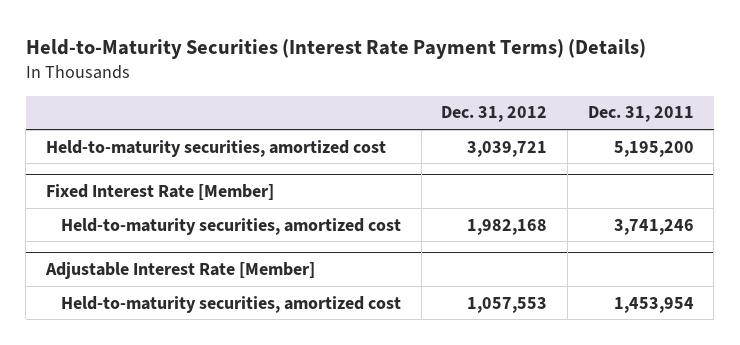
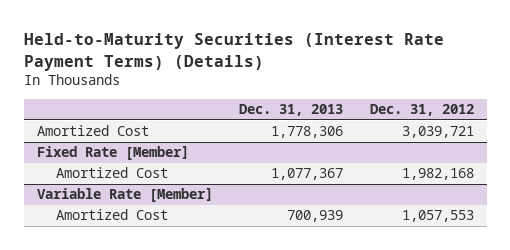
[587,106,694,123] Dec. 31, 2011 -> none
none -> [239,104,344,117] Dec. 31, 2013
[45,261,316,279] Adjustable Interest Rate [Member] -> none
[46,139,387,157] Held-to-maturity securities, amortized cost -> [36,125,149,137] Amortized Cost
[46,183,275,200] Fixed Interest Rate [Member] -> [36,146,189,161] Fixed Rate [Member]
[60,217,401,235] Held-to-maturity securities, amortized cost -> [55,167,168,179] Amortized Cost
none -> [36,188,213,203] Variable Rate [Member]
[60,295,401,313] Held-to-maturity securities, amortized cost -> [55,209,168,221] Amortized Cost

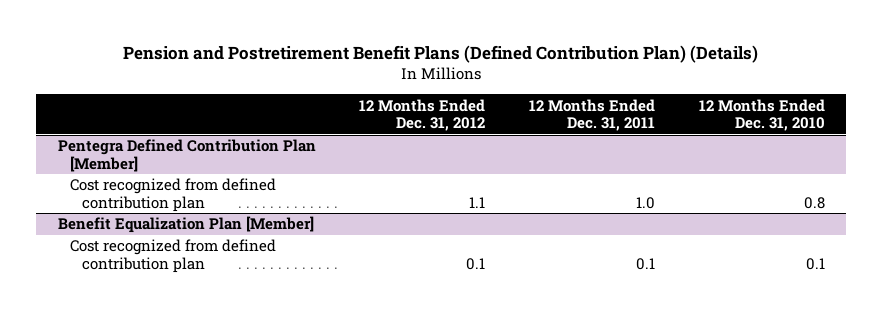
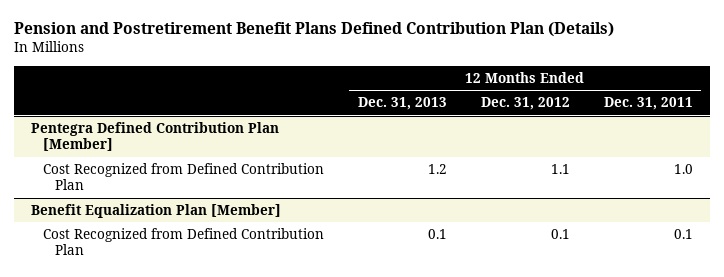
[123,45,759,64] Pension and Postretirement Benefit Plans (Defined Contribution Plan) (Details) -> [13,22,614,38] Pension and Postretirement Benefit Plans Defined Contribution Plan (Details)
[698,98,825,131] 12 Months Ended Dec. 31, 2010 -> none
none -> [357,97,447,111] Dec. 31, 2013
[69,178,276,212] Cost recognized from defined contribution plan -> [42,163,324,191] Cost Recognized from Defined Contribution Plan
[69,239,276,273] Cost recognized from defined contribution plan -> [42,228,324,256] Cost Recognized from Defined Contribution Plan

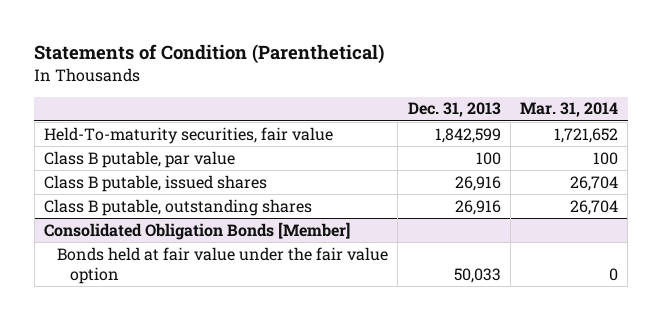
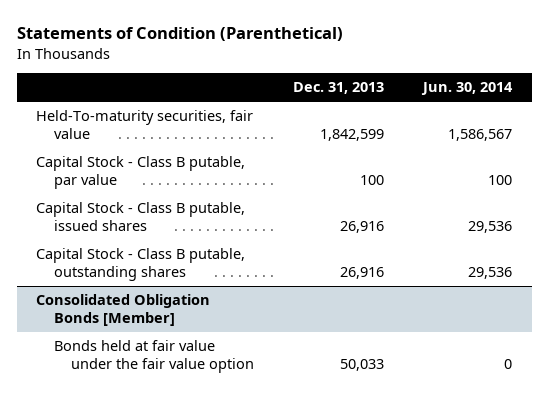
[520,102,619,118] Mar. 31, 2014 -> none
none -> [421,82,514,96] Jun. 30, 2014
[43,150,235,168] Class B putable, par value -> [36,156,246,190] Capital Stock - Class B putable, par value
[43,174,267,192] Class B putable, issued shares -> [36,202,246,232] Capital Stock - Class B putable, issued shares
[43,198,312,216] Class B putable, outstanding shares -> [36,248,246,282] Capital Stock - Class B putable, outstanding shares

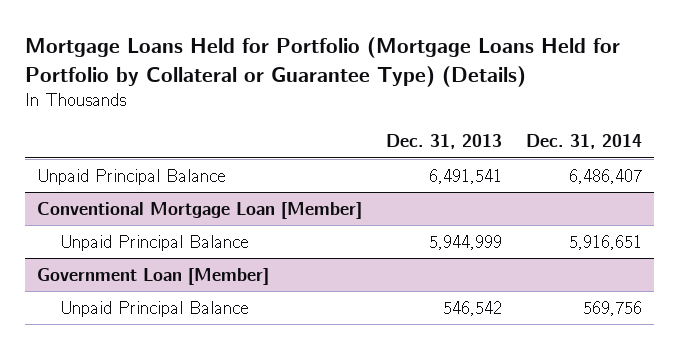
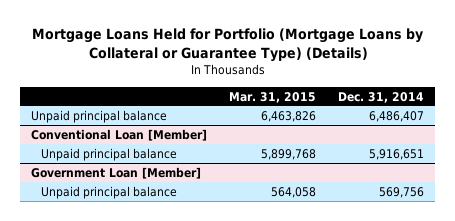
[24,37,620,87] Mortgage Loans Held for Portfolio (Mortgage Loans Held for Portfolio by Collateral or Guarantee Type) (Details) -> [31,28,423,62] Mortgage Loans Held for Portfolio (Mortgage Loans by Collateral or Guarantee Type) (Details)
[386,134,503,150] Dec. 31, 2013 -> none
none -> [229,91,317,103] Mar. 31, 2015
[37,168,226,185] Unpaid Principal Balance -> [31,109,168,123] Unpaid principal balance
[37,201,363,219] Conventional Mortgage Loan [Member] -> [31,128,208,141] Conventional Loan [Member]
[60,234,249,251] Unpaid Principal Balance -> [40,147,177,161] Unpaid principal balance
[60,300,249,317] Unpaid Principal Balance -> [40,185,177,199] Unpaid principal balance

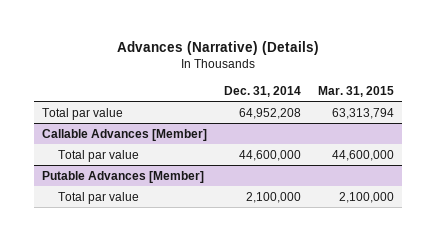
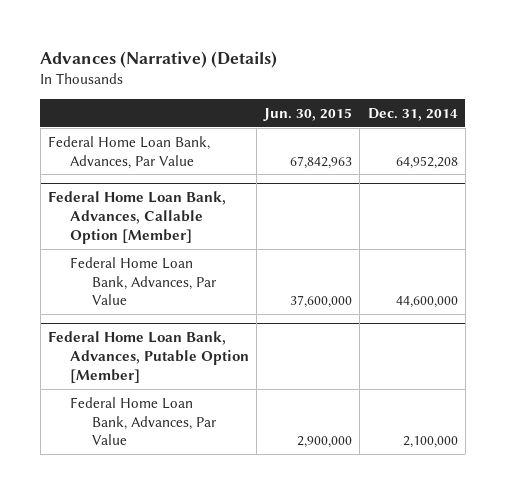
[317,85,394,97] Mar. 31, 2015 -> none
none -> [263,107,353,121] Jun. 30, 2015
[42,107,124,120] Total par value -> [47,135,210,169] Federal Home Loan Bank, Advances, Par Value
[42,128,208,141] Callable Advances [Member] -> [47,191,226,244] Federal Home Loan Bank, Advances, Callable Option [Member]
[58,149,140,162] Total par value -> [70,256,218,306] Federal Home Loan Bank, Advances, Par Value
[42,170,205,183] Putable Advances [Member] -> [47,331,250,383] Federal Home Loan Bank, Advances, Putable Option [Member]
[58,191,140,204] Total par value -> [70,396,218,446] Federal Home Loan Bank, Advances, Par Value

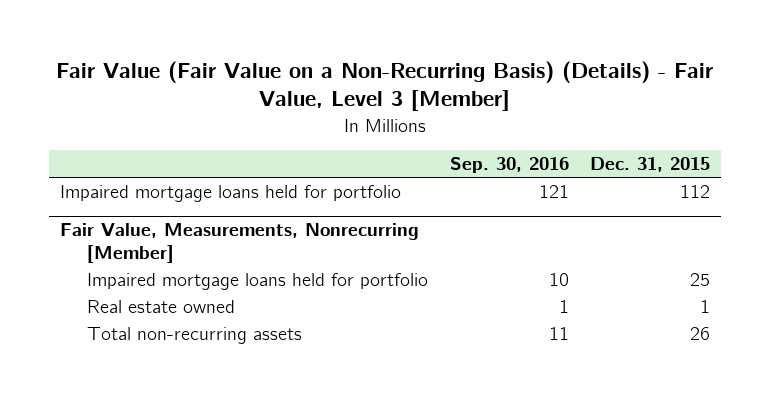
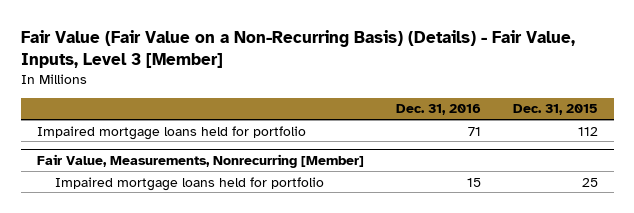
[56,60,714,112] Fair Value (Fair Value on a Non-Recurring Basis) (Details) - Fair Value, Level 3 [Member] -> [20,29,575,68] Fair Value (Fair Value on a Non-Recurring Basis) (Details) - Fair Value, Inputs, Level 3 [Member]
[449,157,569,174] Sep. 30, 2016 -> none
none -> [395,104,481,116] Dec. 31, 2016
[86,300,235,314] Real estate owned -> none
[86,327,302,345] Total non-recurring assets -> none

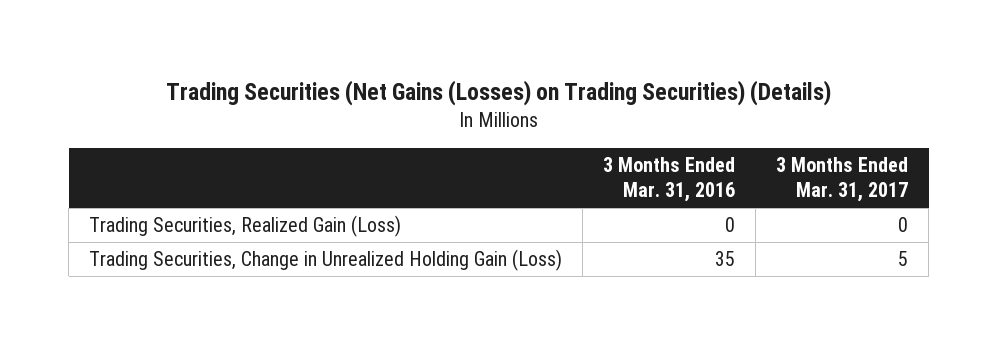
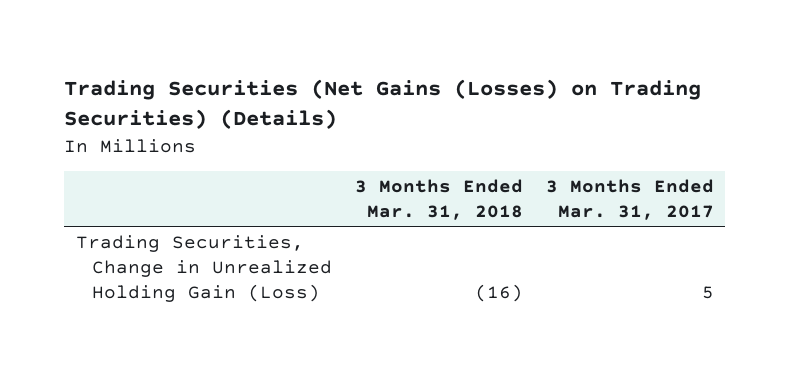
[603,156,736,203] 3 Months Ended Mar. 31, 2016 -> none
none -> [355,179,524,220] 3 Months Ended Mar. 31, 2018
[89,215,402,238] Trading Securities, Realized Gain (Loss) -> none

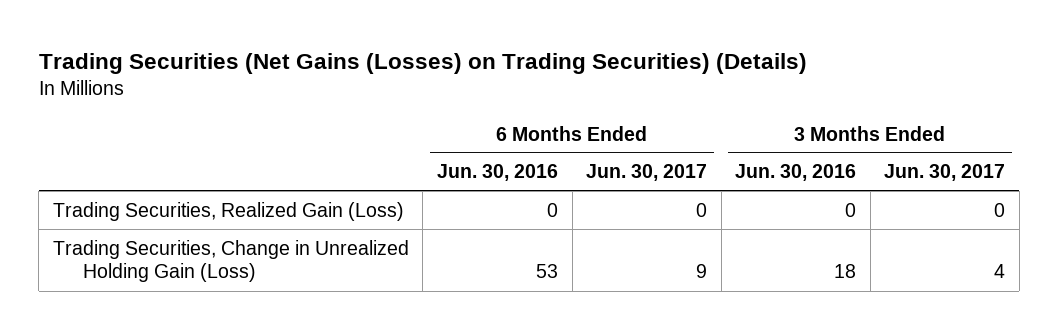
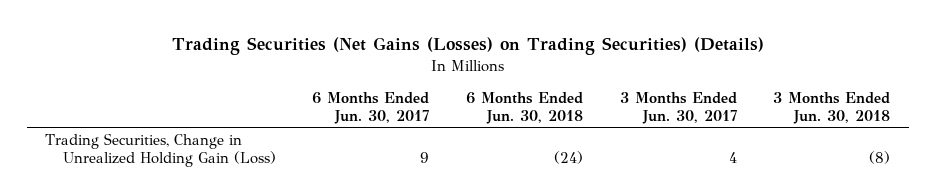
[437,164,559,182] Jun. 30, 2016 -> none
[735,164,857,182] Jun. 30, 2016 -> none
none -> [465,91,583,124] 6 Months Ended Jun. 30, 2018
none -> [773,91,891,124] 3 Months Ended Jun. 30, 2018
[52,201,404,221] Trading Securities, Realized Gain (Loss) -> none

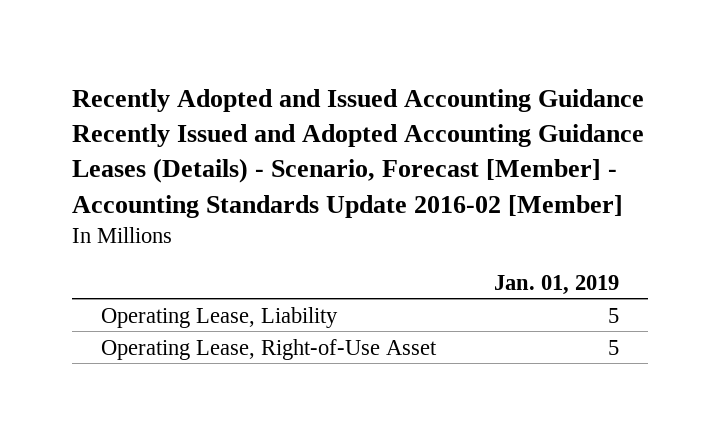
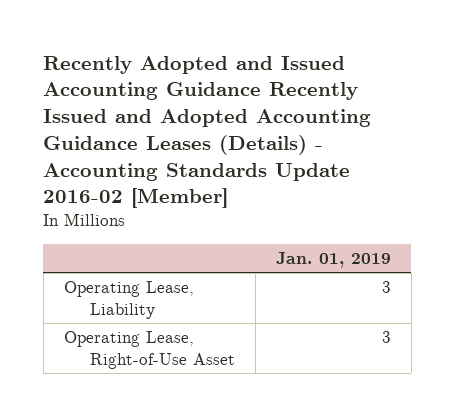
[71,88,644,218] Recently Adopted and Issued Accounting Guidance Recently Issued and Adopted Accounting Guidance Leases (Details) - Scenario, Forecast [Member] - Accounting Standards Update 2016-02 [Member] -> [43,55,372,209] Recently Adopted and Issued Accounting Guidance Recently Issued and Adopted Accounting Guidance Leases (Details) - Accounting Standards Update 2016-02 [Member]
[607,307,619,323] 5 -> [382,281,392,294] 3
[607,339,619,355] 5 -> [382,331,392,344] 3

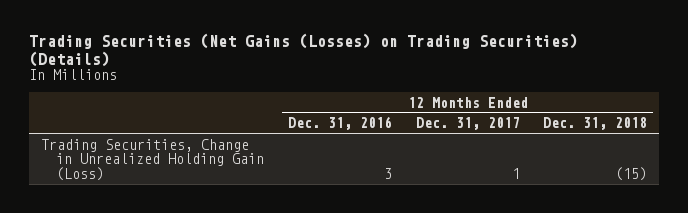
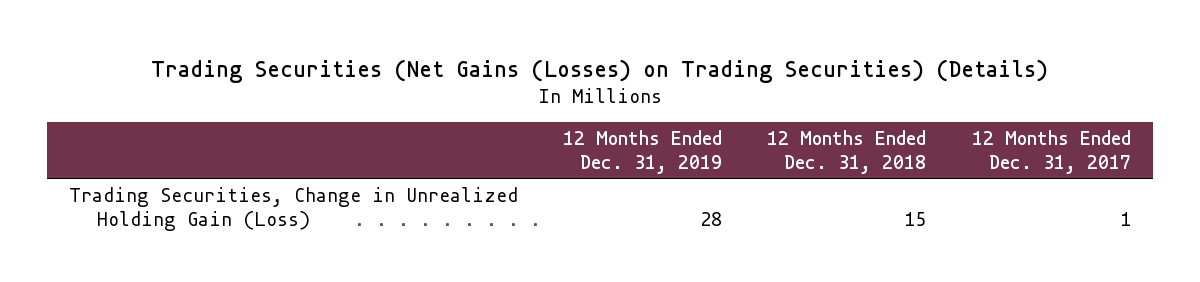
[287,116,392,131] Dec. 31, 2016 -> none
none -> [563,129,723,174] 12 Months Ended Dec. 31, 2019
[615,166,648,181] (15) -> [904,211,927,226] 15

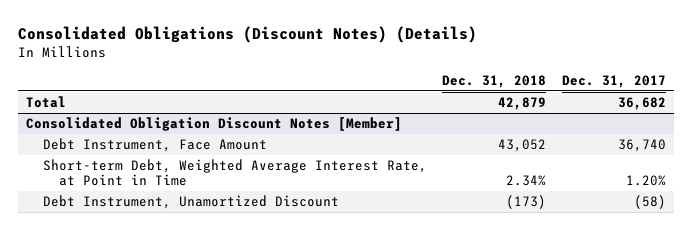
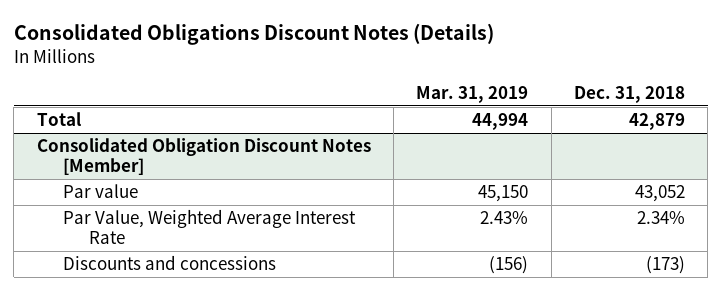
[18,25,478,43] Consolidated Obligations (Discount Notes) (Details) -> [13,23,494,46] Consolidated Obligations Discount Notes (Details)
[561,75,666,89] Dec. 31, 2017 -> none
none -> [416,86,529,104] Mar. 31, 2019
[42,137,267,152] Debt Instrument, Face Amount -> [62,184,138,199] Par value
[42,158,427,187] Short-term Debt, Weighted Average Interest Rate, at Point in Time -> [62,209,356,245] Par Value, Weighted Average Interest Rate
[42,194,339,209] Debt Instrument, Unamortized Discount -> [62,255,276,271] Discounts and concessions

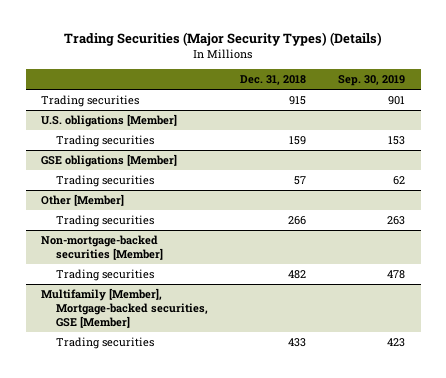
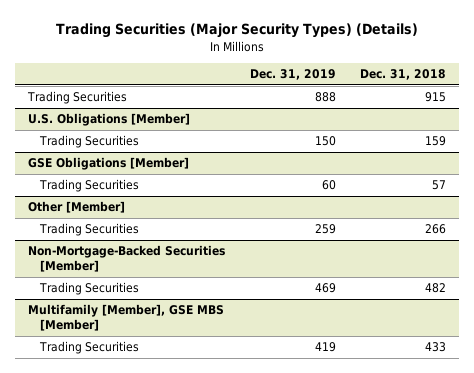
[337,75,405,87] Sep. 30, 2019 -> none
none -> [249,69,336,81] Dec. 31, 2019
[41,95,140,108] Trading securities -> [26,91,127,105] Trading Securities
[41,114,178,128] U.S. obligations [Member] -> [27,113,190,127] U.S. Obligations [Member]
[56,135,155,148] Trading securities -> [38,135,139,149] Trading Securities
[41,154,178,168] GSE obligations [Member] -> [27,157,189,171] GSE Obligations [Member]
[56,175,155,188] Trading securities -> [38,179,139,193] Trading Securities
[41,288,209,328] Multifamily [Member], Mortgage-backed securities, GSE [Member] -> none
[56,215,155,228] Trading securities -> [38,223,139,237] Trading Securities
[41,235,164,260] Non-mortgage-backed securities [Member] -> [27,245,225,273] Non-Mortgage-Backed Securities [Member]
[56,269,155,282] Trading securities -> [38,282,139,296] Trading Securities
none -> [27,304,224,332] Multifamily [Member], GSE MBS [Member]
[56,337,155,350] Trading securities -> [38,341,139,355] Trading Securities

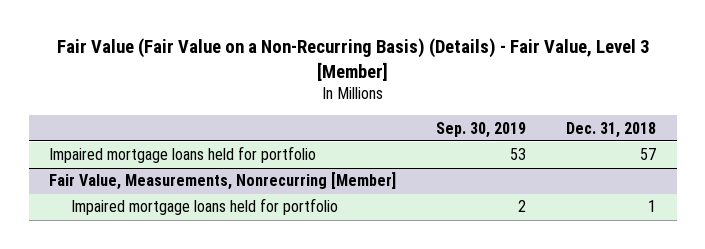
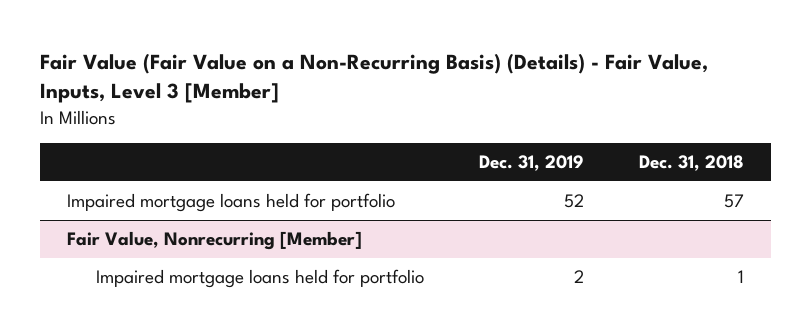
[56,38,649,81] Fair Value (Fair Value on a Non-Recurring Basis) (Details) - Fair Value, Level 3 [Member] -> [39,53,708,104] Fair Value (Fair Value on a Non-Recurring Basis) (Details) - Fair Value, Inputs, Level 3 [Member]
[436,121,527,138] Sep. 30, 2019 -> none
none -> [478,154,584,171] Dec. 31, 2019
[48,172,396,191] Fair Value, Measurements, Nonrecurring [Member] -> [67,231,363,251] Fair Value, Nonrecurring [Member]

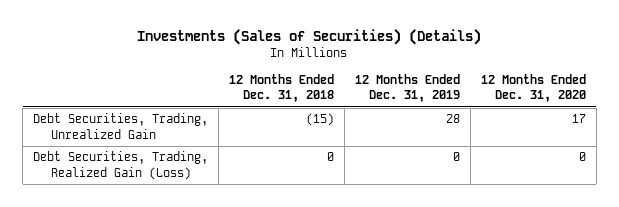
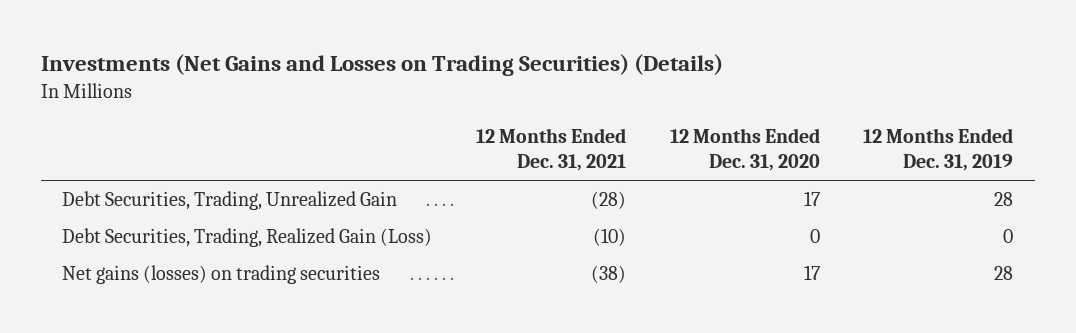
[137,28,482,45] Investments (Sales of Securities) (Details) -> [40,54,723,77] Investments (Net Gains and Losses on Trading Securities) (Details)
[228,74,334,103] 12 Months Ended Dec. 31, 2018 -> none
none -> [476,128,627,172] 12 Months Ended Dec. 31, 2021
none -> [62,265,381,285] Net gains (losses) on trading securities

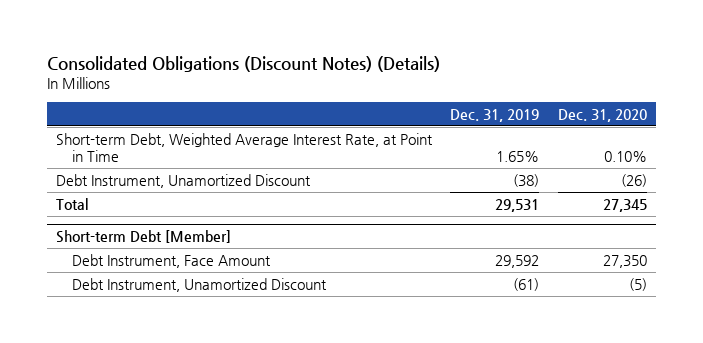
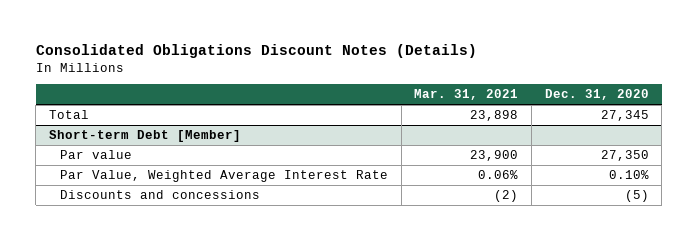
[46,55,440,72] Consolidated Obligations (Discount Notes) (Details) -> [35,44,477,59] Consolidated Obligations Discount Notes (Details)
[450,108,540,122] Dec. 31, 2019 -> none
none -> [414,89,519,101] Mar. 31, 2021
[56,132,434,162] Short-term Debt, Weighted Average Interest Rate, at Point in Time -> none
[56,173,312,188] Debt Instrument, Unamortized Discount -> none
[71,253,271,268] Debt Instrument, Face Amount -> [59,150,132,160] Par value
none -> [59,170,388,183] Par Value, Weighted Average Interest Rate
[71,277,327,292] Debt Instrument, Unamortized Discount -> [59,190,260,200] Discounts and concessions

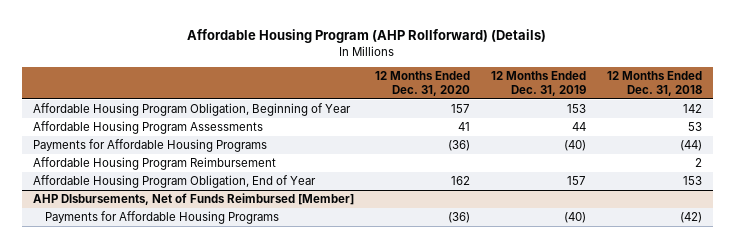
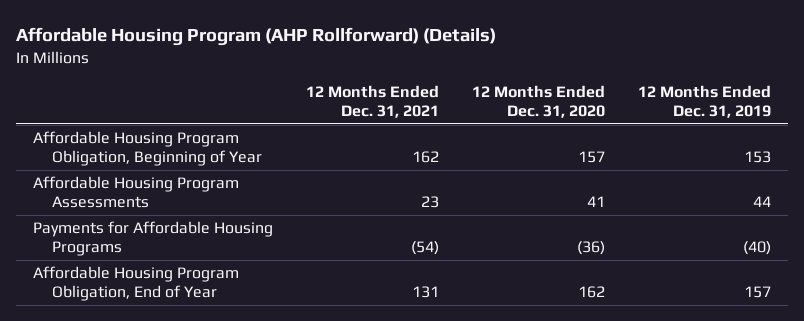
[607,71,703,97] 12 Months Ended Dec. 31, 2018 -> none
none -> [305,84,439,119] 12 Months Ended Dec. 31, 2021
[32,157,276,171] Affordable Housing Program Reimbursement -> none
[32,193,354,206] AHP DIsbursements, Net of Funds Reimbursed [Member] -> none
[45,211,280,225] Payments for Affordable Housing Programs -> none

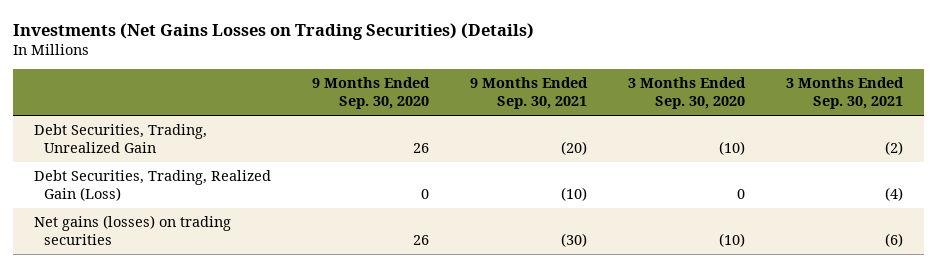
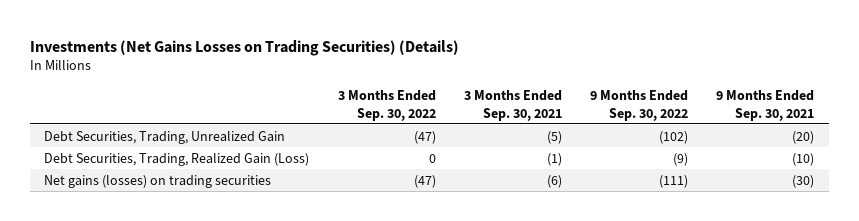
[312,77,431,110] 9 Months Ended Sep. 30, 2020 -> none
[628,77,747,110] 3 Months Ended Sep. 30, 2020 -> none
none -> [337,89,436,121] 3 Months Ended Sep. 30, 2022
none -> [590,89,689,121] 9 Months Ended Sep. 30, 2022
[885,141,904,156] (2) -> [546,130,562,144] (5)
[885,187,904,202] (4) -> [546,152,562,166] (1)

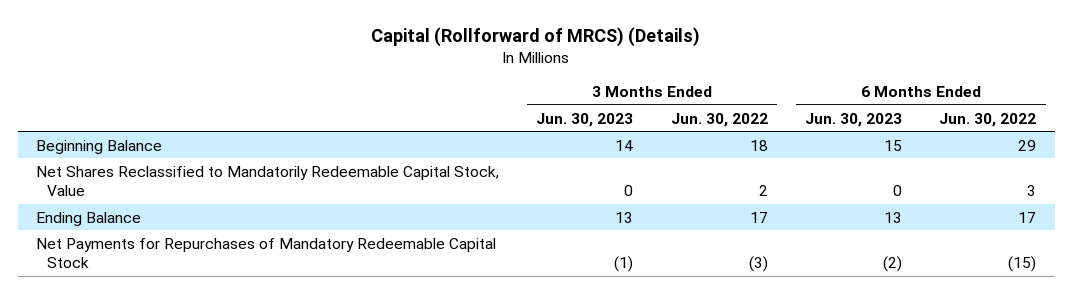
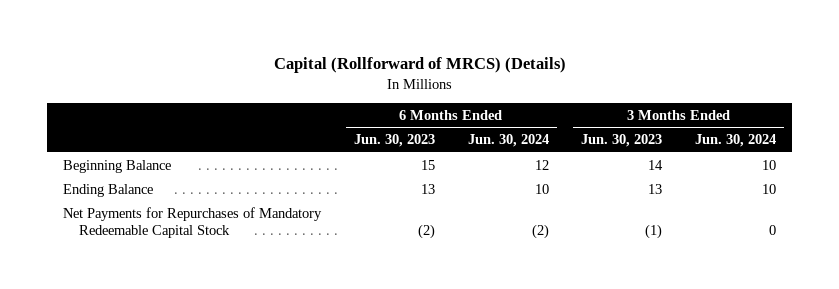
[670,112,768,127] Jun. 30, 2022 -> none
[939,112,1037,127] Jun. 30, 2022 -> none
none -> [467,134,549,148] Jun. 30, 2024
none -> [694,134,776,148] Jun. 30, 2024
[36,165,500,197] Net Shares Reclassified to Mandatorily Redeemable Capital Stock, Value -> none

